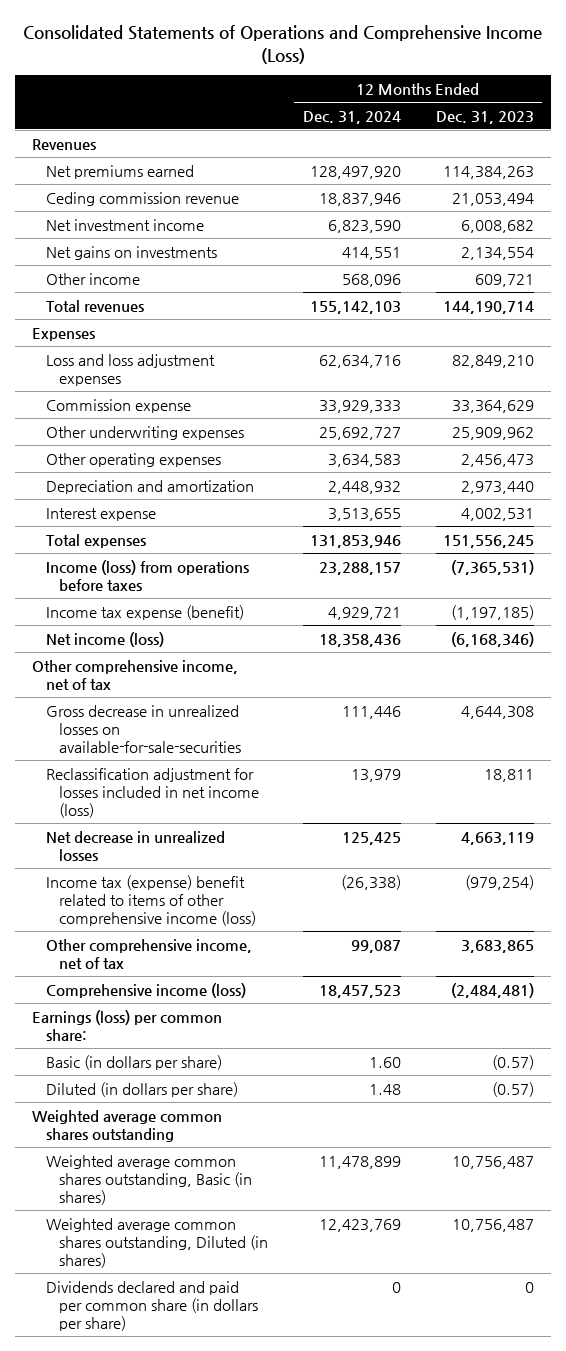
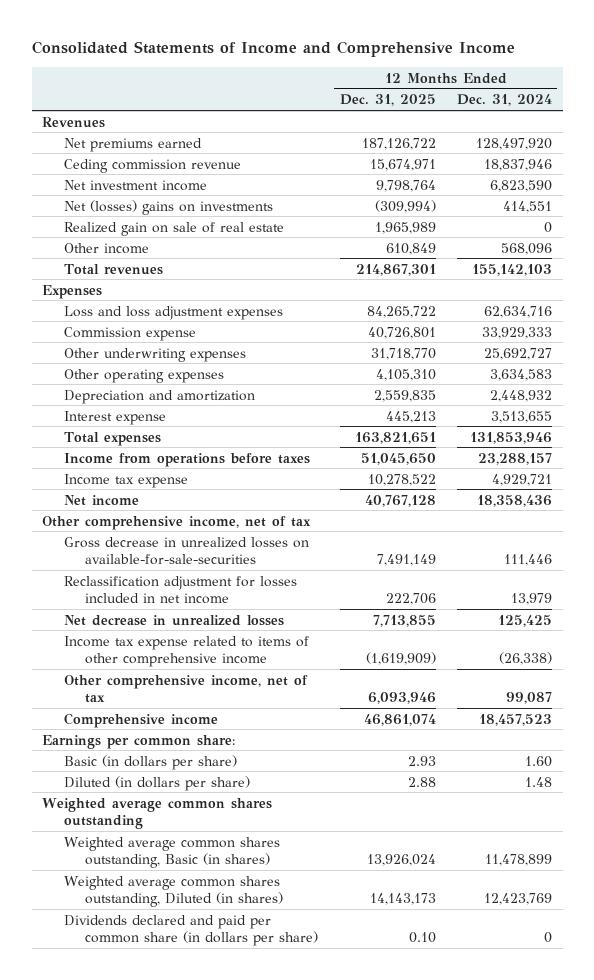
[22,24,542,64] Consolidated Statements of Operations and Comprehensive Income (Loss) -> [31,41,515,58] Consolidated Statements of Income and Comprehensive Income
[435,110,534,124] Dec. 31, 2023 -> none
none -> [339,94,436,107] Dec. 31, 2025
[45,245,217,260] Net gains on investments -> [63,199,273,215] Net (losses) gains on investments
none -> [63,221,284,236] Realized gain on sale of real estate
[45,559,249,591] Income (loss) from operations before taxes -> [63,452,310,467] Income from operations before taxes
[45,604,244,620] Income tax expense (benefit) -> [63,473,188,488] Income tax expense
[45,631,164,647] Net income (loss) -> [63,494,139,506] Net income
[45,767,260,819] Reclassification adjustment for losses included in net income (loss) -> [63,575,297,605] Reclassification adjustment for losses included in net income
[45,874,257,927] Income tax (expense) benefit related to items of other comprehensive income (loss) -> [63,635,309,668] Income tax expense related to items of other comprehensive income
[45,982,246,998] Comprehensive income (loss) -> [63,712,218,728] Comprehensive income
[32,1009,223,1041] Earnings (loss) per common share: -> [42,734,236,749] Earnings per common share:

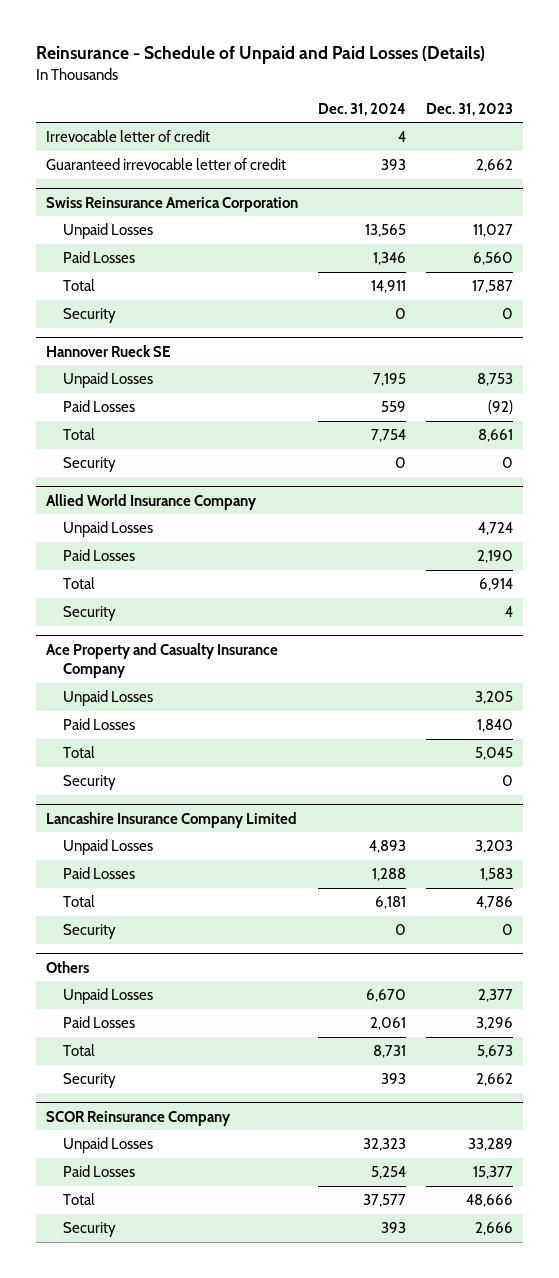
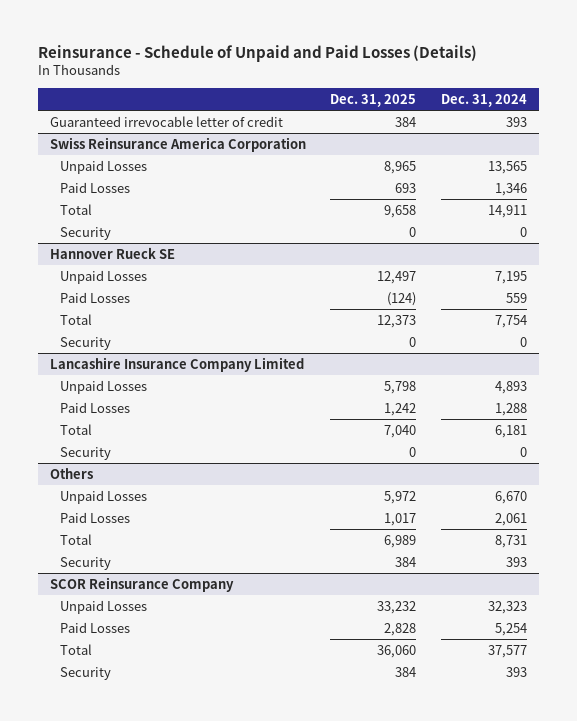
[426,102,514,116] Dec. 31, 2023 -> none
none -> [330,93,417,107] Dec. 31, 2025
[45,130,210,143] Irrevocable letter of credit -> none
[45,493,257,510] Allied World Insurance Company -> none
[62,521,153,538] Unpaid Losses -> none
[62,549,135,562] Paid Losses -> none
[62,577,95,590] Total -> none
[62,606,116,622] Security -> none
[45,642,278,679] Ace Property and Casualty Insurance Company -> none
[62,690,153,707] Unpaid Losses -> none
[62,718,135,731] Paid Losses -> none
[62,746,95,759] Total -> none
[62,775,116,791] Security -> none

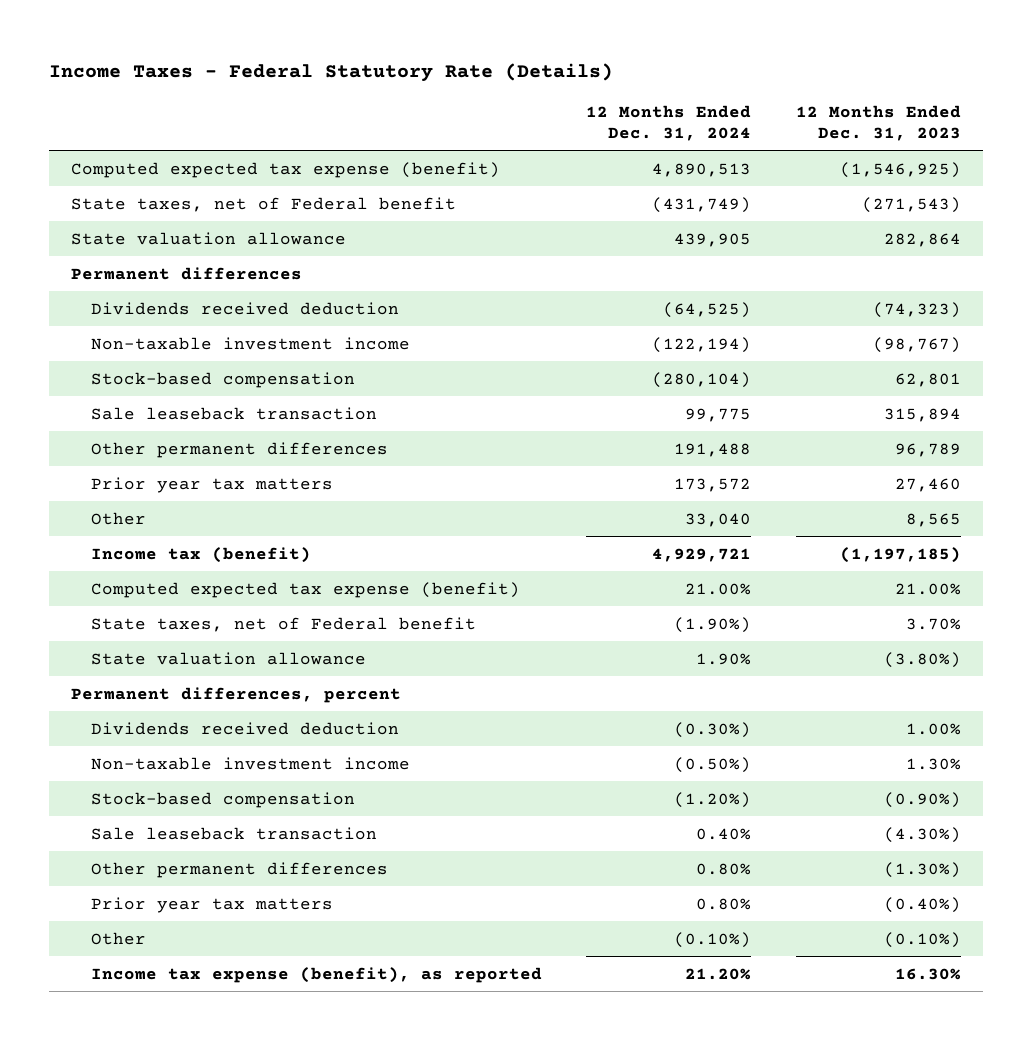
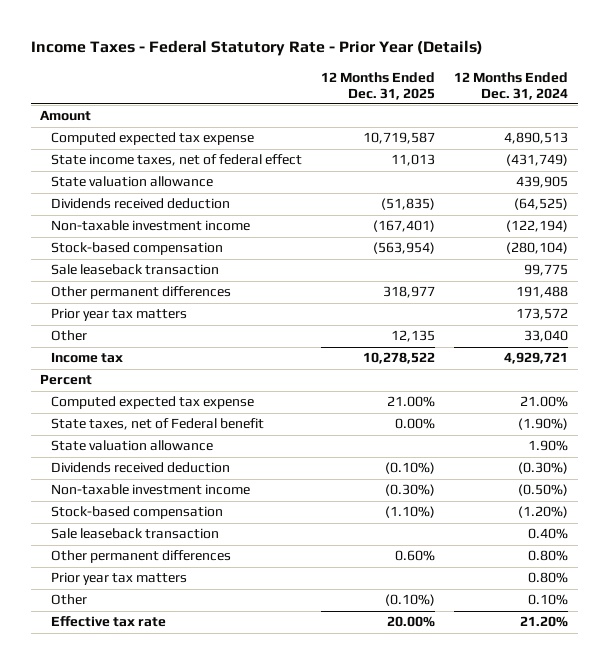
[49,62,614,82] Income Taxes - Federal Statutory Rate (Details) -> [30,40,483,57] Income Taxes - Federal Statutory Rate - Prior Year (Details)
[795,104,961,141] 12 Months Ended Dec. 31, 2023 -> none
none -> [321,71,436,100] 12 Months Ended Dec. 31, 2025
none -> [40,110,92,122] Amount
[71,161,501,178] Computed expected tax expense (benefit) -> [50,132,254,146] Computed expected tax expense
[71,196,457,212] State taxes, net of Federal benefit -> [50,154,302,167] State income taxes, net of federal effect
[71,266,303,280] Permanent differences -> none
[90,546,311,563] Income tax (benefit) -> [50,352,123,364] Income tax
none -> [40,374,93,386] Percent
[90,581,520,598] Computed expected tax expense (benefit) -> [50,396,254,410] Computed expected tax expense
[71,686,402,703] Permanent differences, percent -> none
[674,931,752,948] (0.10%) -> [528,594,569,606] 0.10%
[90,966,542,983] Income tax expense (benefit), as reported -> [50,616,166,628] Effective tax rate

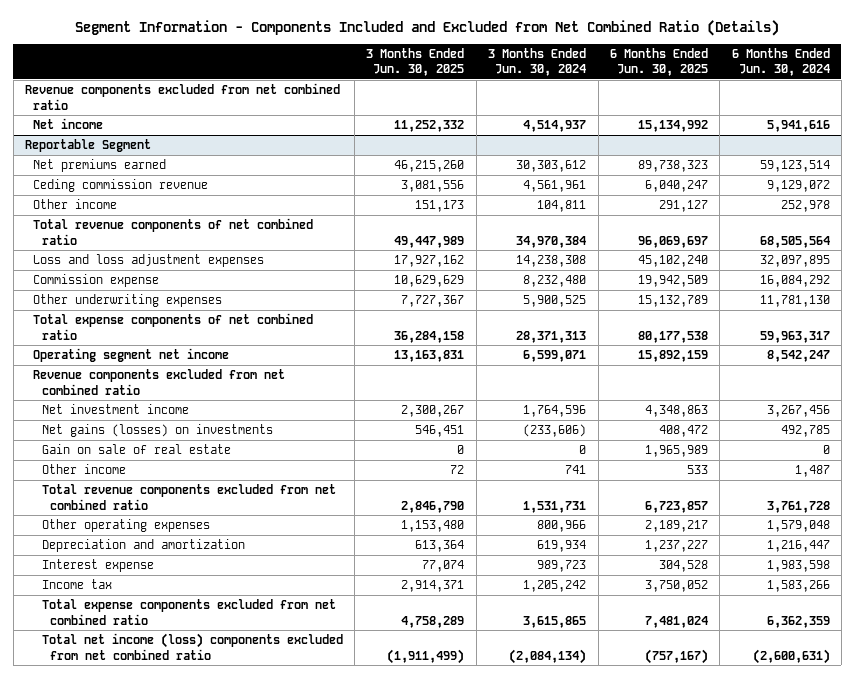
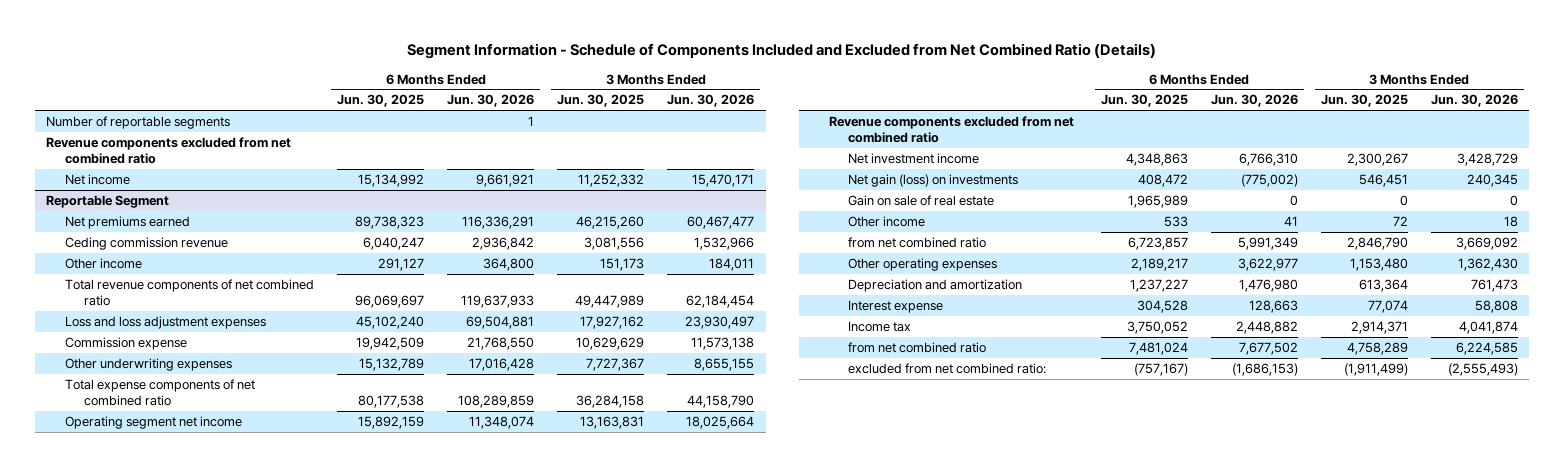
[75,19,780,36] Segment Information - Components Included and Excluded from Net Combined Ratio (Details) -> [407,43,1157,60] Segment Information - Schedule of Components Included and Excluded from Net Combined Ratio (Details)
[488,47,587,77] 3 Months Ended Jun. 30, 2024 -> none
[731,47,830,77] 6 Months Ended Jun. 30, 2024 -> none
none -> [447,94,535,108] Jun. 30, 2026
none -> [667,94,755,108] Jun. 30, 2026
none -> [46,116,231,130] Number of reportable segments
[41,424,273,438] Net gains (losses) on investments -> [847,174,1018,188] Net gain (loss) on investments
[41,484,336,510] Total revenue components excluded from net combined ratio -> [847,237,986,249] from net combined ratio
[41,599,336,625] Total expense components excluded from net combined ratio -> [847,342,986,354] from net combined ratio
[41,633,343,660] Total net income (loss) components excluded from net combined ratio -> [847,363,1046,375] excluded from net combined ratio:

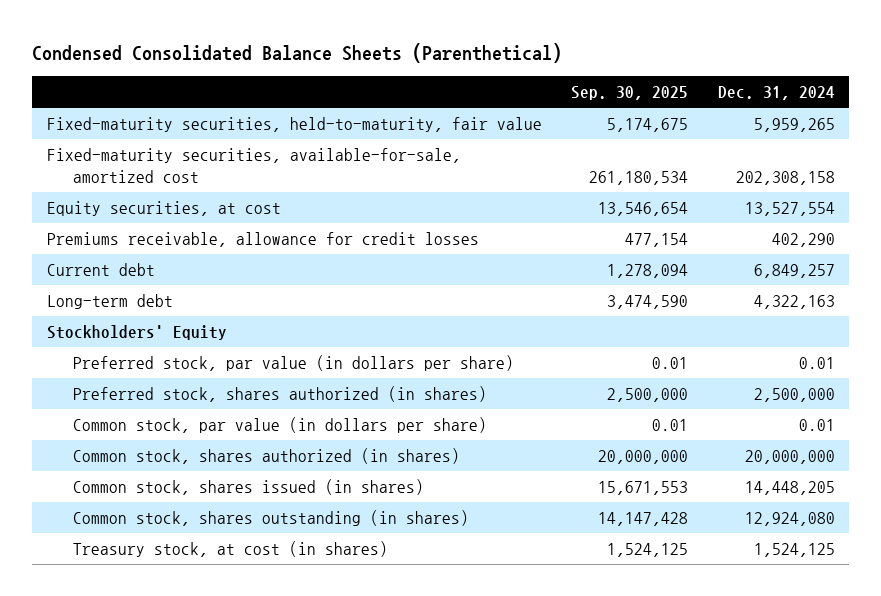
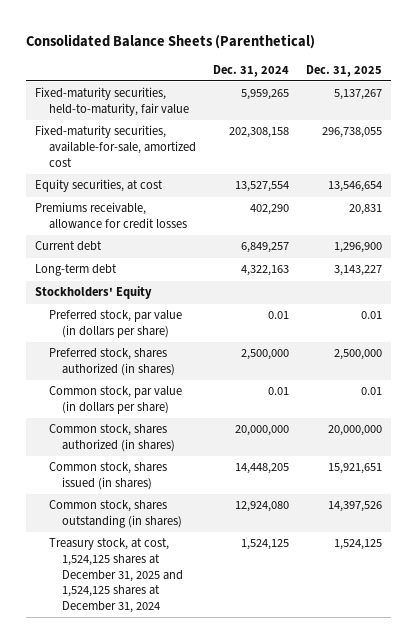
[32,42,563,63] Condensed Consolidated Balance Sheets (Parenthetical) -> [26,33,316,49] Consolidated Balance Sheets (Parenthetical)
[571,86,689,101] Sep. 30, 2025 -> none
none -> [306,64,383,77] Dec. 31, 2025
[72,541,388,558] Treasury stock, at cost (in shares) -> [48,538,184,614] Treasury stock, at cost, 1,524,125 shares at December 31, 2025 and 1,524,125 shares at December 31, 2024

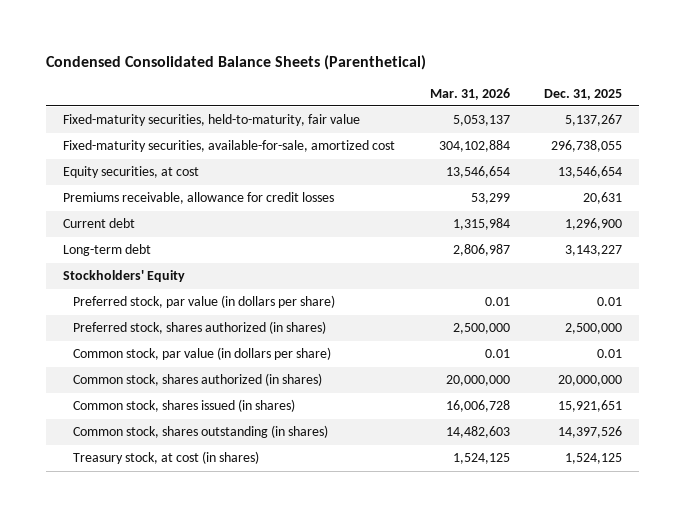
[26,33,316,49] Consolidated Balance Sheets (Parenthetical) -> [46,54,427,70] Condensed Consolidated Balance Sheets (Parenthetical)
[212,64,289,77] Dec. 31, 2024 -> none
none -> [429,87,510,100] Mar. 31, 2026
[349,204,383,216] 20,831 -> [583,192,623,205] 20,631
[48,538,184,614] Treasury stock, at cost, 1,524,125 shares at December 31, 2025 and 1,524,125 shares at December 31, 2024 -> [73,451,260,465] Treasury stock, at cost (in shares)

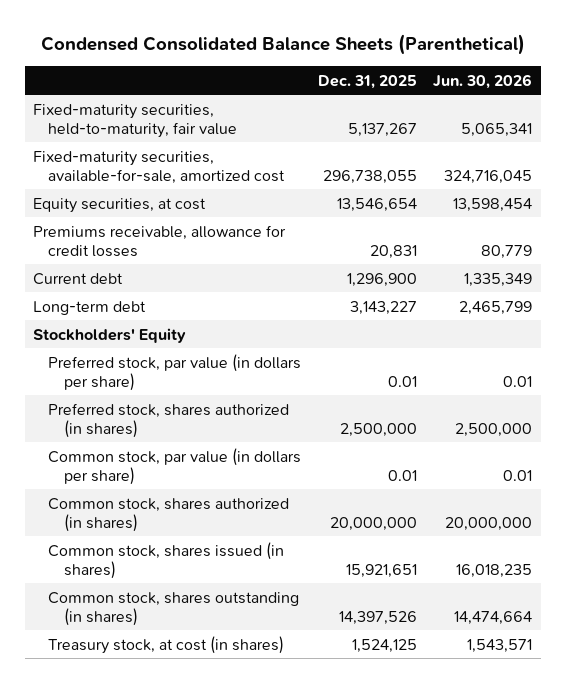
[429,87,510,100] Mar. 31, 2026 -> none
none -> [433,73,533,89] Jun. 30, 2026
[583,192,623,205] 20,631 -> [369,244,417,259] 20,831

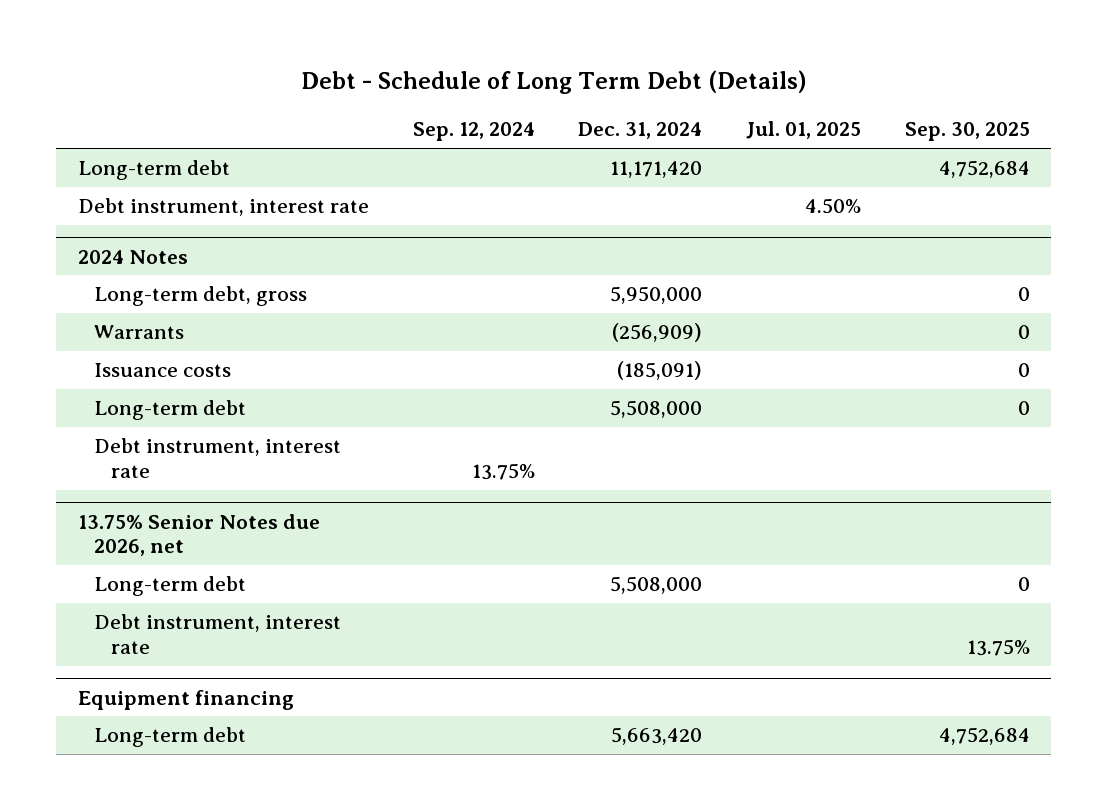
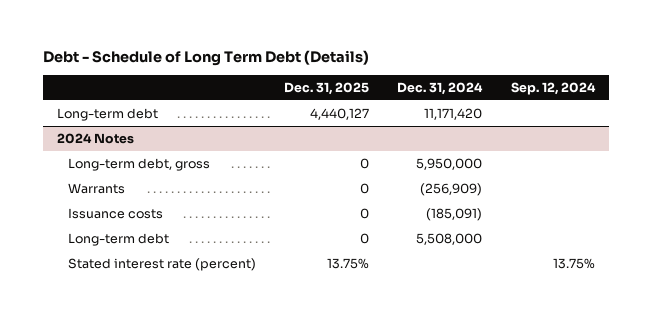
[745,121,861,140] Jul. 01, 2025 -> none
[904,122,1030,142] Sep. 30, 2025 -> none
none -> [283,81,369,95] Dec. 31, 2025
[78,198,370,217] Debt instrument, interest rate -> none
[78,513,321,556] 13.75% Senior Notes due 2026, net -> none
[94,576,247,597] Long-term debt -> none
[94,614,342,654] Debt instrument, interest rate -> none
[78,689,295,710] Equipment financing -> none
[94,727,247,748] Long-term debt -> none
[94,438,342,478] Debt instrument, interest rate -> [67,258,256,272] Stated interest rate (percent)

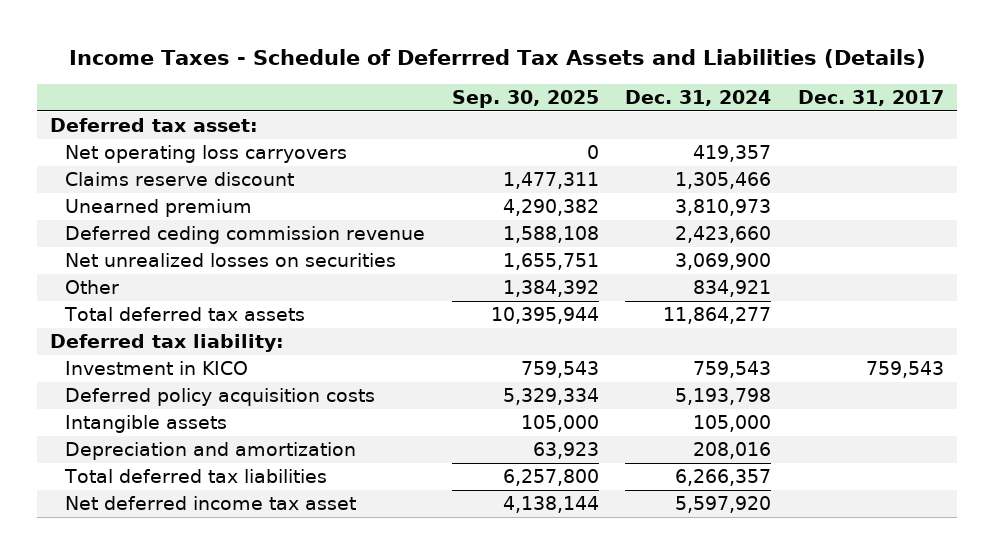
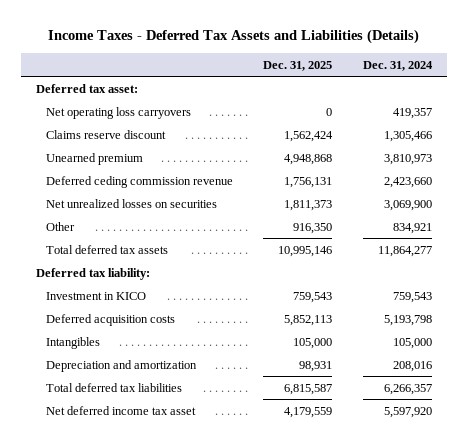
[68,49,926,69] Income Taxes - Schedule of Deferrred Tax Assets and Liabilities (Details) -> [48,29,420,45] Income Taxes - Deferred Tax Assets and Liabilities (Details)
[451,90,599,109] Sep. 30, 2025 -> none
[797,90,944,107] Dec. 31, 2017 -> none
none -> [263,60,333,71] Dec. 31, 2025
[65,388,376,407] Deferred policy acquisition costs -> [45,313,175,326] Deferred acquisition costs
[65,415,228,434] Intangible assets -> [45,336,100,349] Intangibles

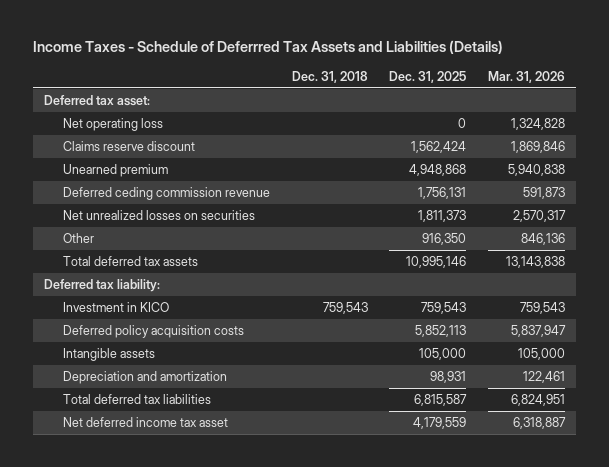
[48,29,420,45] Income Taxes - Deferred Tax Assets and Liabilities (Details) -> [32,40,503,55] Income Taxes - Schedule of Deferrred Tax Assets and Liabilities (Details)
[363,60,434,71] Dec. 31, 2024 -> none
none -> [291,71,368,84] Dec. 31, 2018
none -> [487,71,565,84] Mar. 31, 2026
[45,106,191,119] Net operating loss carryovers -> [62,118,163,132] Net operating loss
[45,313,175,326] Deferred acquisition costs -> [62,325,244,339] Deferred policy acquisition costs
[45,336,100,349] Intangibles -> [62,348,155,362] Intangible assets

